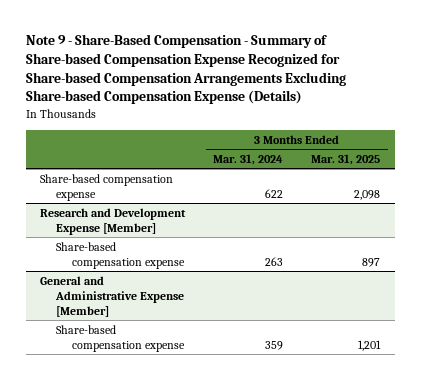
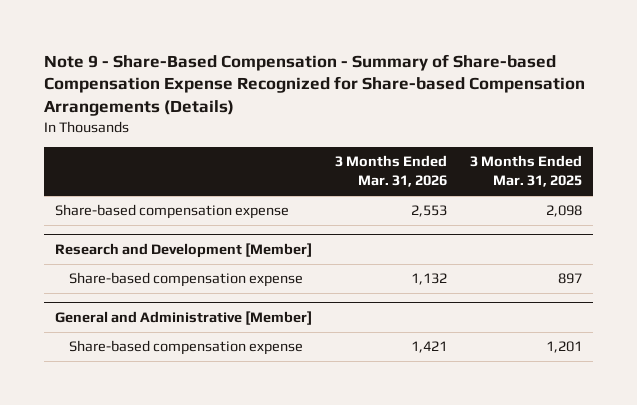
[26,33,347,105] Note 9 - Share-Based Compensation - Summary of Share-based Compensation Expense Recognized for Share-based Compensation Arrangements Excluding Share-based Compensation Expense (Details) -> [43,53,585,117] Note 9 - Share-Based Compensation - Summary of Share-based Compensation Expense Recognized for Share-based Compensation Arrangements (Details)
[213,153,284,165] Mar. 31, 2024 -> none
none -> [335,155,448,188] 3 Months Ended Mar. 31, 2026
[40,207,187,235] Research and Development Expense [Member] -> [55,242,313,258] Research and Development [Member]
[40,275,184,317] General and Administrative Expense [Member] -> [55,310,313,325] General and Administrative [Member]

